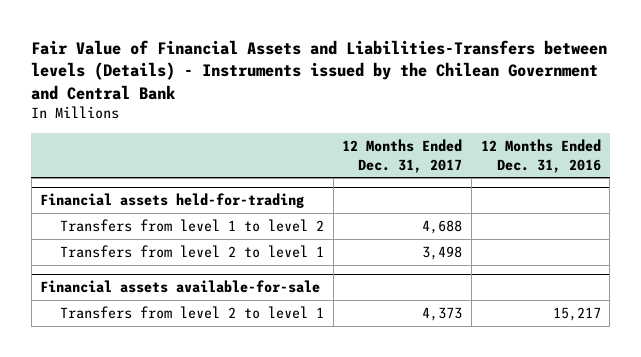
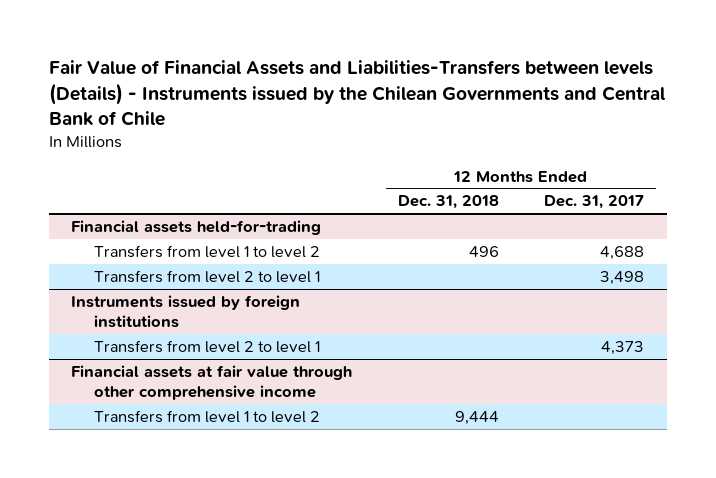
[31,39,608,100] Fair Value of Financial Assets and Liabilities-Transfers between levels (Details) - Instruments issued by the Chilean Government and Central Bank -> [48,60,666,127] Fair Value of Financial Assets and Liabilities-Transfers between levels (Details) - Instruments issued by the Chilean Governments and Central Bank of Chile
[480,139,601,173] 12 Months Ended Dec. 31, 2016 -> none
none -> [397,195,499,210] Dec. 31, 2018
[40,280,321,294] Financial assets available-for-sale -> [71,294,301,328] Instruments issued by foreign institutions
none -> [71,364,353,400] Financial assets at fair value through other comprehensive income
none -> [94,409,321,423] Transfers from level 1 to level 2

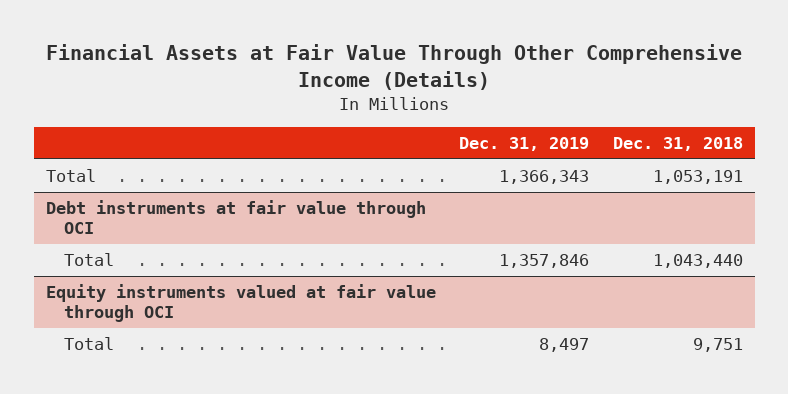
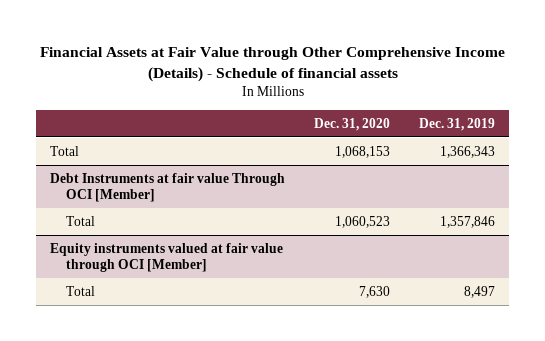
[46,44,743,90] Financial Assets at Fair Value Through Other Comprehensive Income (Details) -> [39,47,505,83] Financial Assets at Fair Value through Other Comprehensive Income (Details) - Schedule of financial assets
[612,136,743,151] Dec. 31, 2018 -> none
none -> [314,117,391,131] Dec. 31, 2020
[45,200,426,234] Debt instruments at fair value through OCI -> [50,172,286,202] Debt Instruments at fair value Through OCI [Member]
[45,284,436,322] Equity instruments valued at fair value through OCI -> [50,242,284,272] Equity instruments valued at fair value through OCI [Member]

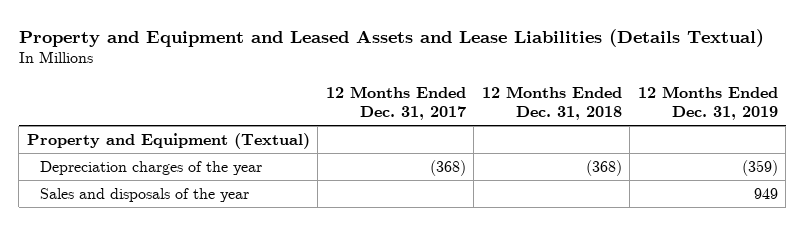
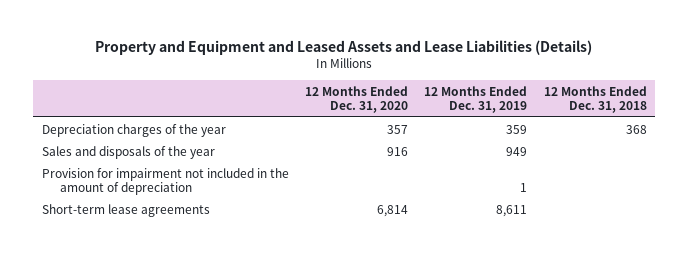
[18,28,764,47] Property and Equipment and Leased Assets and Lease Liabilities (Details Textual) -> [95,39,593,55] Property and Equipment and Leased Assets and Lease Liabilities (Details)
[325,85,466,121] 12 Months Ended Dec. 31, 2017 -> none
none -> [304,85,408,113] 12 Months Ended Dec. 31, 2020
[26,132,310,149] Property and Equipment (Textual) -> none
[585,159,622,176] (368) -> [625,124,647,134] 368
[741,159,778,176] (359) -> [506,124,528,134] 359
none -> [41,167,289,195] Provision for impairment not included in the amount of depreciation
none -> [41,203,210,217] Short-term lease agreements

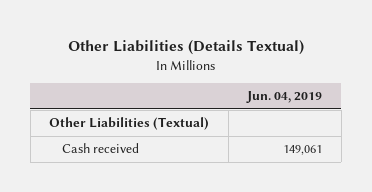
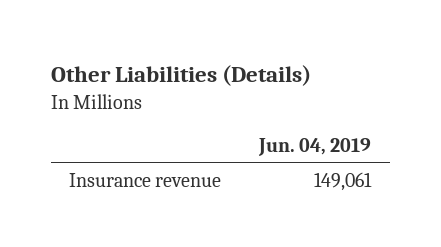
[67,40,304,56] Other Liabilities (Details Textual) -> [50,64,311,86] Other Liabilities (Details)
[49,117,210,131] Other Liabilities (Textual) -> none
[62,143,140,154] Cash received -> [69,172,222,187] Insurance revenue

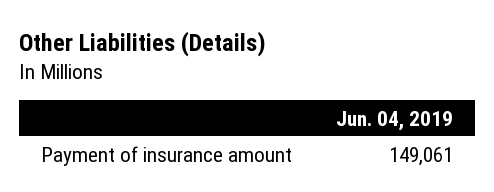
[69,172,222,187] Insurance revenue -> [40,146,292,167] Payment of insurance amount

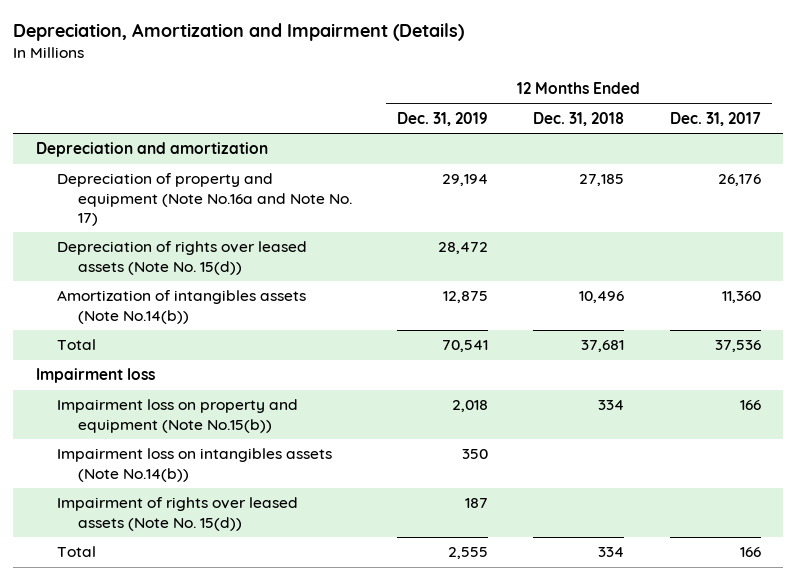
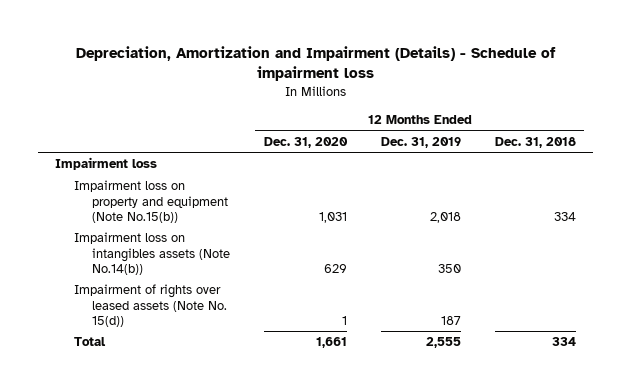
[13,23,465,42] Depreciation, Amortization and Impairment (Details) -> [75,46,556,82] Depreciation, Amortization and Impairment (Details) - Schedule of impairment loss
[669,111,761,126] Dec. 31, 2017 -> none
none -> [263,136,348,148] Dec. 31, 2020
[35,142,268,158] Depreciation and amortization -> none
[56,173,352,226] Depreciation of property and equipment (Note No.16a and Note No. 17) -> none
[56,241,307,275] Depreciation of rights over leased assets (Note No. 15(d)) -> none
[56,290,306,324] Amortization of intangibles assets (Note No.14(b)) -> none
[56,339,96,351] Total -> none

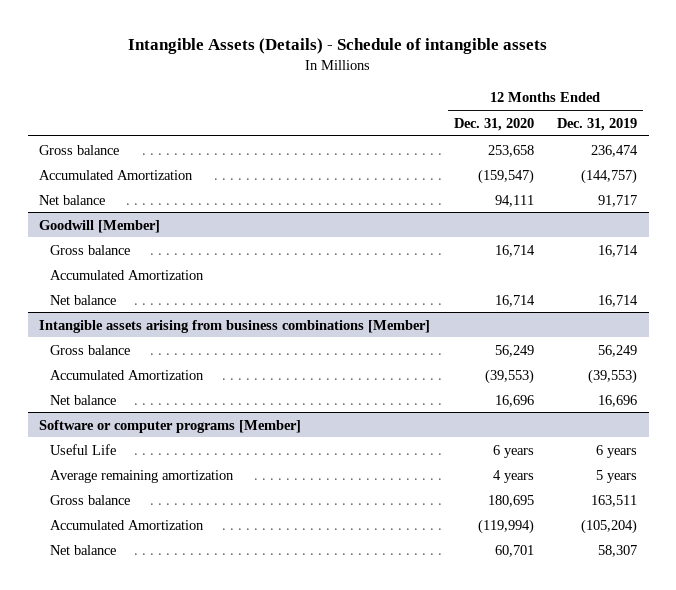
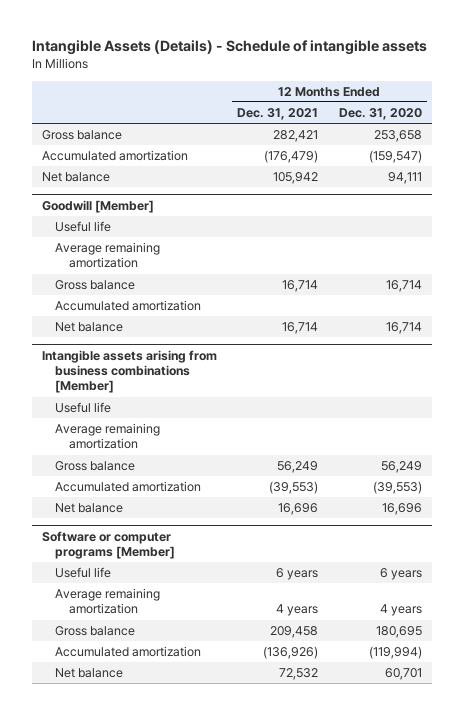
[557,117,638,131] Dec. 31, 2019 -> none
none -> [237,107,319,120] Dec. 31, 2021
[39,169,194,180] Accumulated Amortization -> [41,150,188,162] Accumulated amortization
none -> [55,221,112,233] Useful life
none -> [55,242,161,269] Average remaining amortization
[49,269,204,280] Accumulated Amortization -> [55,300,202,312] Accumulated amortization
none -> [55,402,112,414] Useful life
none -> [55,423,161,450] Average remaining amortization
[49,369,204,380] Accumulated Amortization -> [55,481,202,493] Accumulated amortization
[49,443,116,455] Useful Life -> [55,567,112,579] Useful life
[49,519,204,530] Accumulated Amortization -> [55,646,202,658] Accumulated amortization

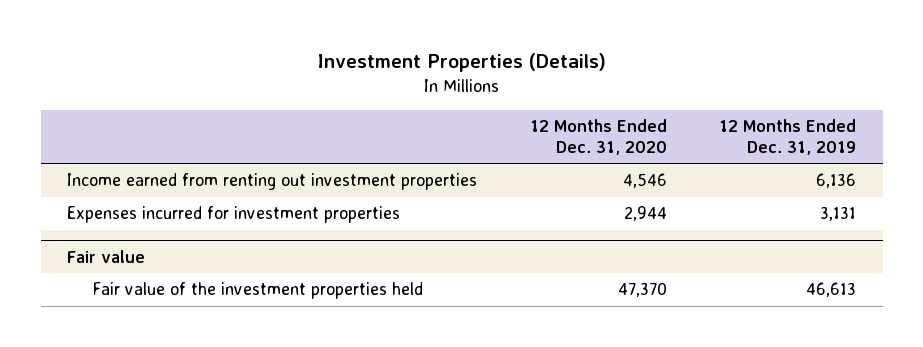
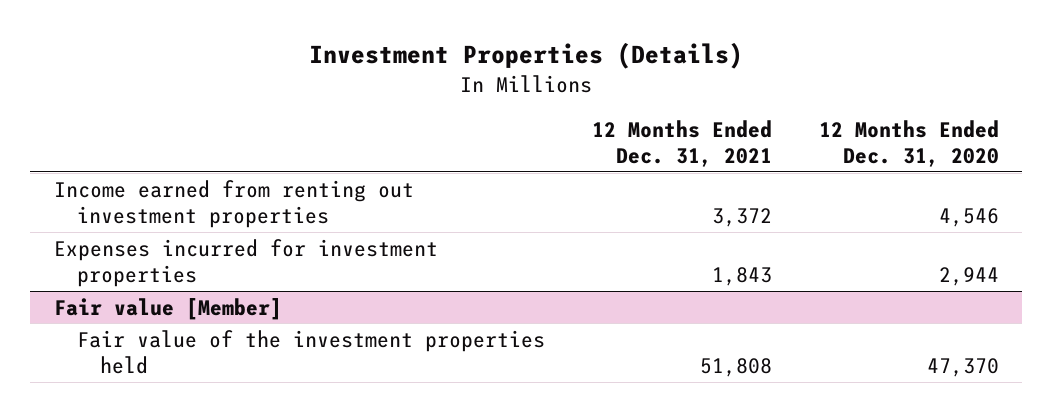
[719,119,857,155] 12 Months Ended Dec. 31, 2019 -> none
none -> [591,119,772,168] 12 Months Ended Dec. 31, 2021
[66,249,145,263] Fair value -> [53,297,282,320] Fair value [Member]

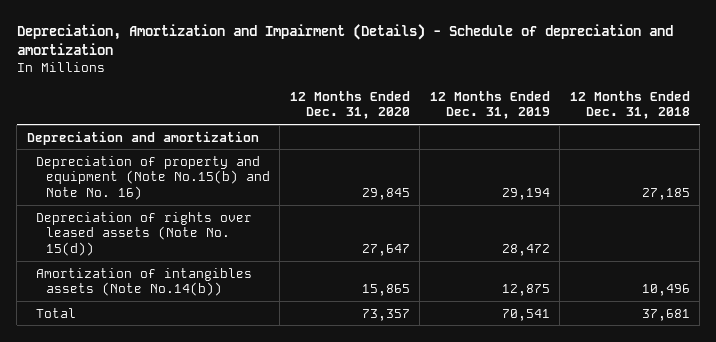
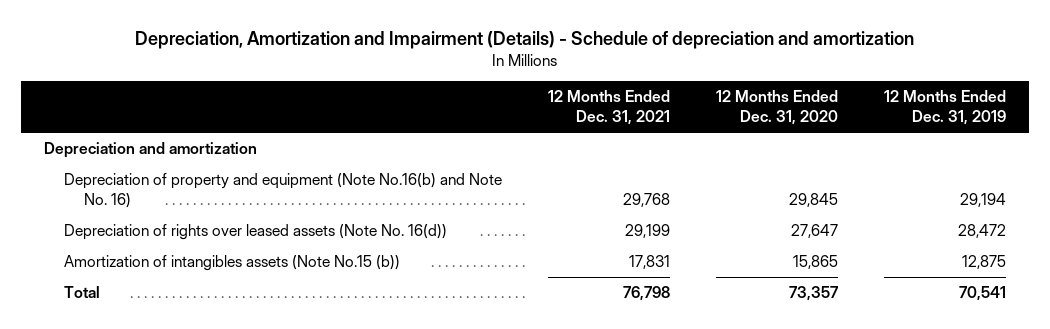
[569,90,690,120] 12 Months Ended Dec. 31, 2018 -> none
none -> [548,90,671,126] 12 Months Ended Dec. 31, 2021
[36,155,271,200] Depreciation of property and equipment (Note No.15(b) and Note No. 16) -> [64,172,503,209] Depreciation of property and equipment (Note No.16(b) and Note No. 16)
[36,211,253,256] Depreciation of rights over leased assets (Note No. 15(d)) -> [64,223,448,240] Depreciation of rights over leased assets (Note No. 16(d))
[36,267,253,297] Amortization of intangibles assets (Note No.14(b)) -> [64,254,401,271] Amortization of intangibles assets (Note No.15 (b))

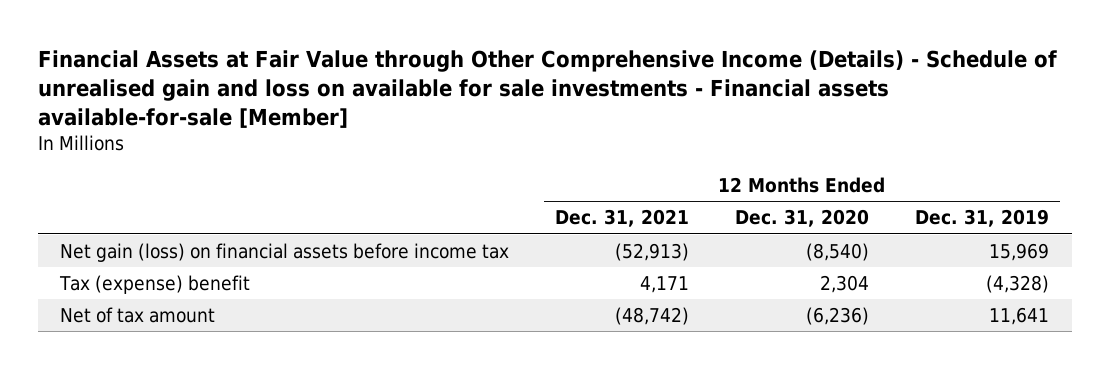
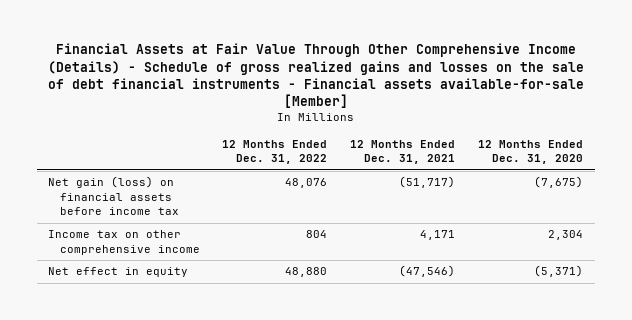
[37,49,1057,128] Financial Assets at Fair Value through Other Comprehensive Income (Details) - Schedule of unrealised gain and loss on available for sale investments - Financial assets available-for-sale [Member] -> [47,43,584,109] Financial Assets at Fair Value Through Other Comprehensive Income (Details) - Schedule of gross realized gains and losses on the sale of debt financial instruments - Financial assets available-for-sale [Member]
[914,209,1049,228] Dec. 31, 2019 -> none
none -> [222,139,328,165] 12 Months Ended Dec. 31, 2022
[60,307,216,324] Net of tax amount -> none
[615,243,690,262] (52,913) -> [399,176,456,189] (51,717)
[806,243,870,262] (8,540) -> [534,176,584,189] (7,675)
[59,275,251,295] Tax (expense) benefit -> [48,230,200,255] Income tax on other comprehensive income
none -> [48,267,189,278] Net effect in equity

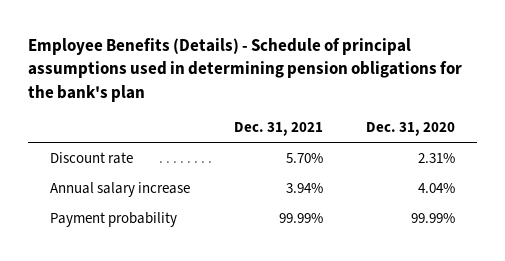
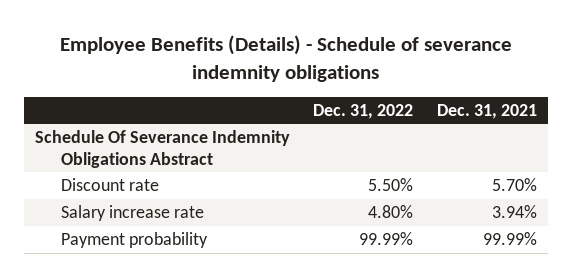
[28,38,463,102] Employee Benefits (Details) - Schedule of principal assumptions used in determining pension obligations for the bank's plan -> [59,35,512,82] Employee Benefits (Details) - Schedule of severance indemnity obligations
[366,122,456,137] Dec. 31, 2020 -> none
none -> [313,103,414,119] Dec. 31, 2022
none -> [35,130,291,168] Schedule Of Severance Indemnity Obligations Abstract
[49,181,190,197] Annual salary increase -> [60,205,204,222] Salary increase rate

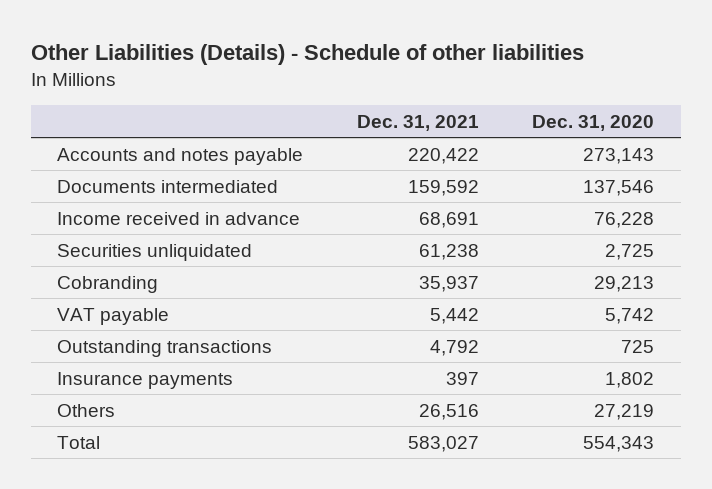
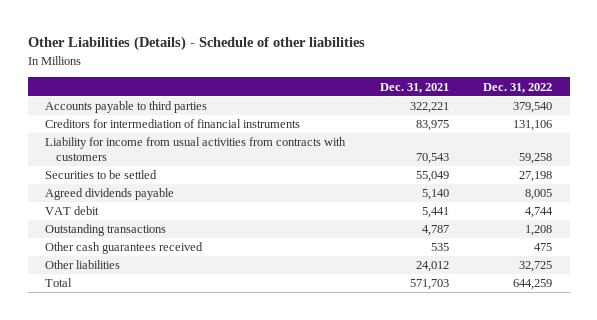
[532,114,655,131] Dec. 31, 2020 -> none
none -> [483,82,553,93] Dec. 31, 2022
[57,179,279,193] Documents intermediated -> none
[57,211,301,225] Income received in advance -> none
[57,275,159,293] Cobranding -> none
[57,371,234,389] Insurance payments -> none
[57,147,304,165] Accounts and notes payable -> [45,101,208,114] Accounts payable to third parties
[407,147,479,164] 220,422 -> [409,102,449,114] 322,221
none -> [45,119,301,129] Creditors for intermediation of financial instruments
none -> [45,137,347,161] Liability for income from usual activities from contracts with customers
[57,243,253,261] Securities unliquidated -> [45,170,158,180] Securities to be settled
[418,243,479,260] 61,238 -> [415,171,449,183] 55,049
[57,307,170,325] VAT payable -> [45,188,175,201] Agreed dividends payable
[429,307,479,324] 5,442 -> [421,189,449,201] 5,140
none -> [45,206,100,216] VAT debit
[429,339,479,356] 4,792 -> [421,225,449,237] 4,787
none -> [45,242,204,255] Other cash guarantees received
[57,403,116,417] Others -> [45,260,121,270] Other liabilities
[418,403,479,420] 26,516 -> [415,261,449,273] 24,012
[407,435,479,452] 583,027 -> [409,279,449,291] 571,703

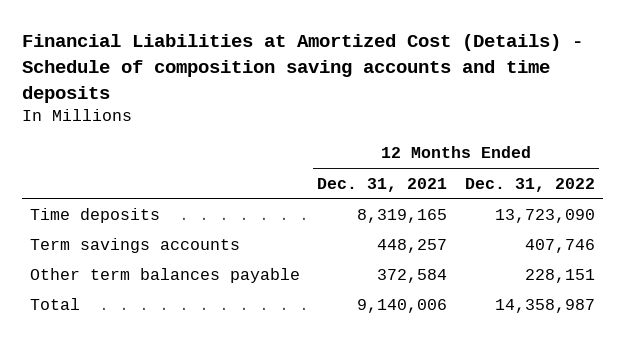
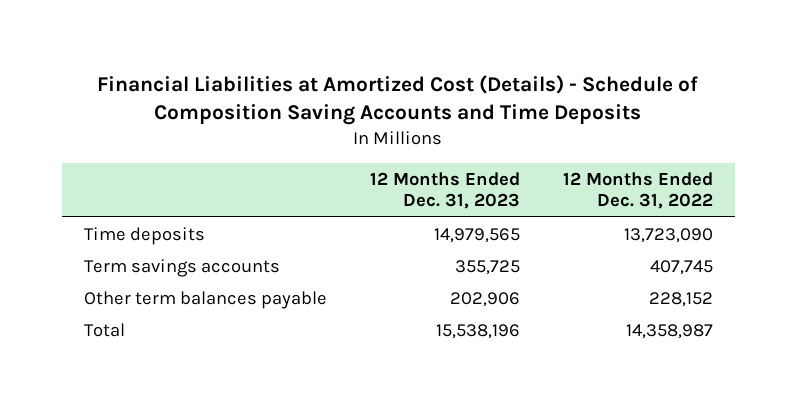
[21,34,583,103] Financial Liabilities at Amortized Cost (Details) - Schedule of composition saving accounts and time deposits -> [97,74,699,126] Financial Liabilities at Amortized Cost (Details) - Schedule of Composition Saving Accounts and Time Deposits
[317,177,448,192] Dec. 31, 2021 -> none
none -> [369,171,520,210] 12 Months Ended Dec. 31, 2023
[524,238,595,253] 407,746 -> [649,260,713,276] 407,745
[524,268,595,283] 228,151 -> [648,292,713,308] 228,152

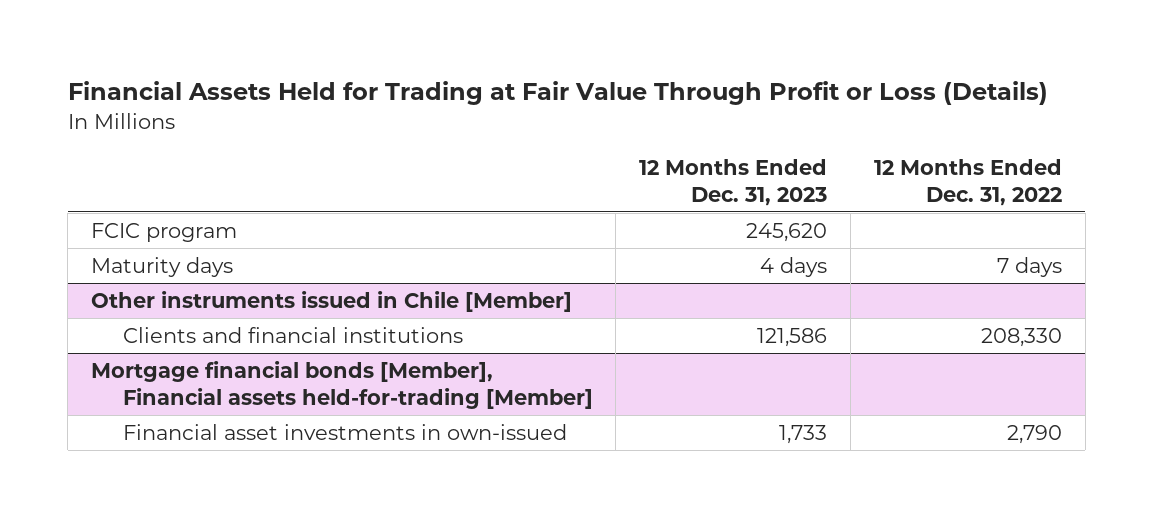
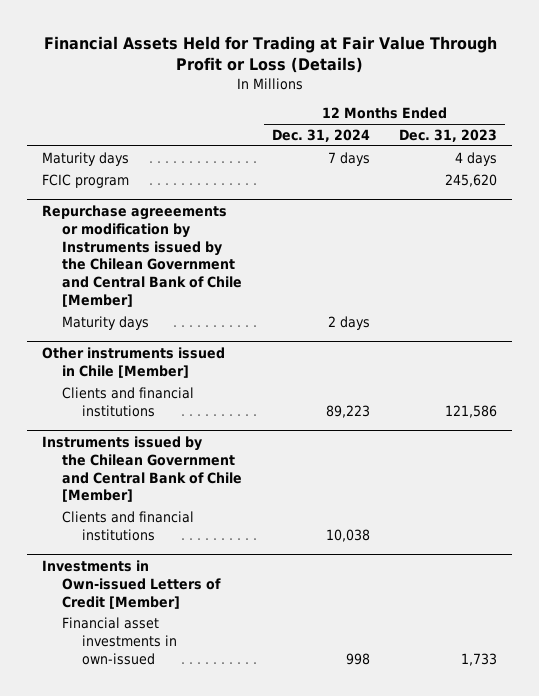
[873,158,1062,206] 12 Months Ended Dec. 31, 2022 -> none
none -> [271,129,370,143] Dec. 31, 2024
[91,222,238,242] FCIC program -> [42,173,130,188] FCIC program
none -> [42,204,242,308] Repurchase agreeements or modification by Instruments issued by the Chilean Government and Central Bank of Chile [Member]
none -> [61,315,149,330] Maturity days
[91,360,593,409] Mortgage financial bonds [Member], Financial assets held-for-trading [Member] -> none
none -> [42,435,242,503] Instruments issued by the Chilean Government and Central Bank of Chile [Member]
none -> [61,510,194,541] Clients and financial institutions
none -> [42,559,221,609] Investments in Own-issued Letters of Credit [Member]

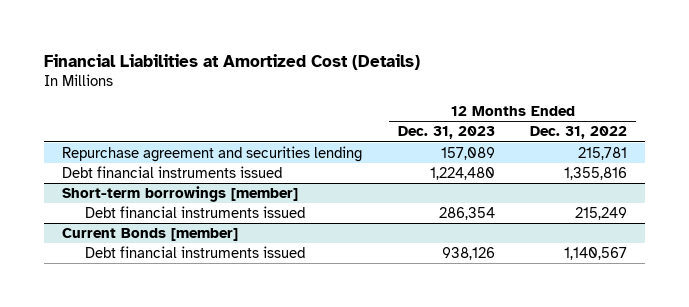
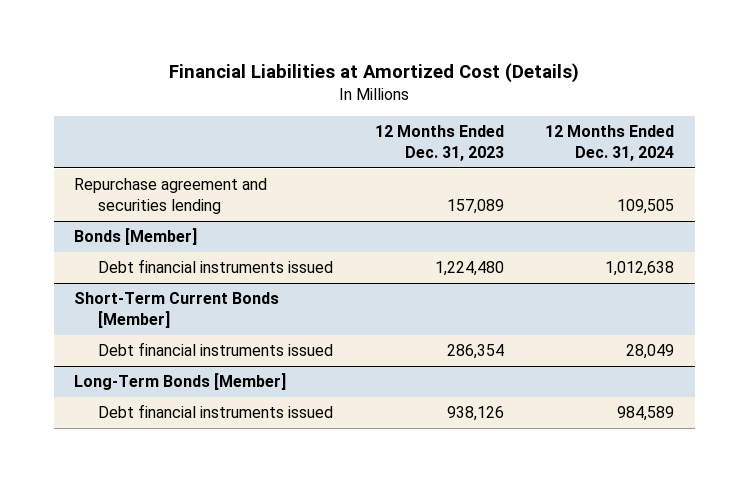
[530,126,628,140] Dec. 31, 2022 -> none
none -> [545,125,675,162] 12 Months Ended Dec. 31, 2024
none -> [74,228,198,246] Bonds [Member]
[62,186,299,203] Short-term borrowings [member] -> [74,292,280,329] Short-Term Current Bonds [Member]
[62,228,239,242] Current Bonds [member] -> [74,373,287,391] Long-Term Bonds [Member]

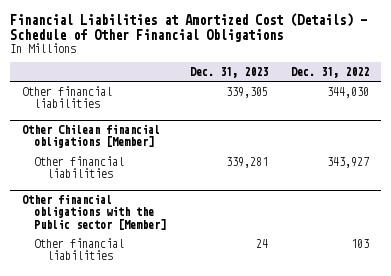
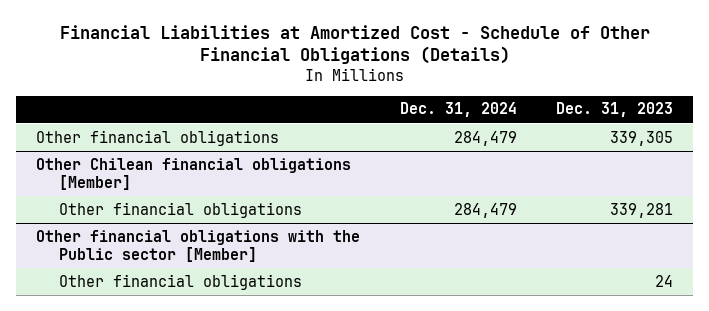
[9,12,367,42] Financial Liabilities at Amortized Cost (Details) - Schedule of Other Financial Obligations -> [59,24,650,65] Financial Liabilities at Amortized Cost - Schedule of Other Financial Obligations (Details)
[291,67,370,79] Dec. 31, 2022 -> none
none -> [399,102,517,118] Dec. 31, 2024
[21,86,112,109] Other financial liabilities -> [35,129,279,146] Other financial obligations
[34,156,125,179] Other financial liabilities -> [58,201,302,218] Other financial obligations
[34,238,125,261] Other financial liabilities -> [58,273,302,290] Other financial obligations

